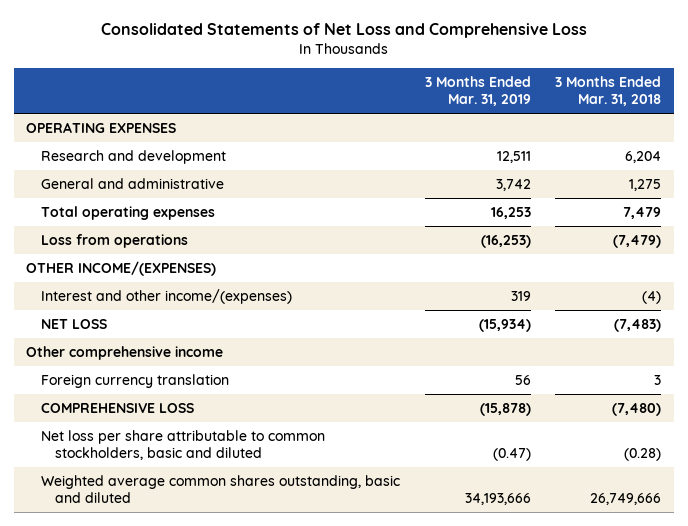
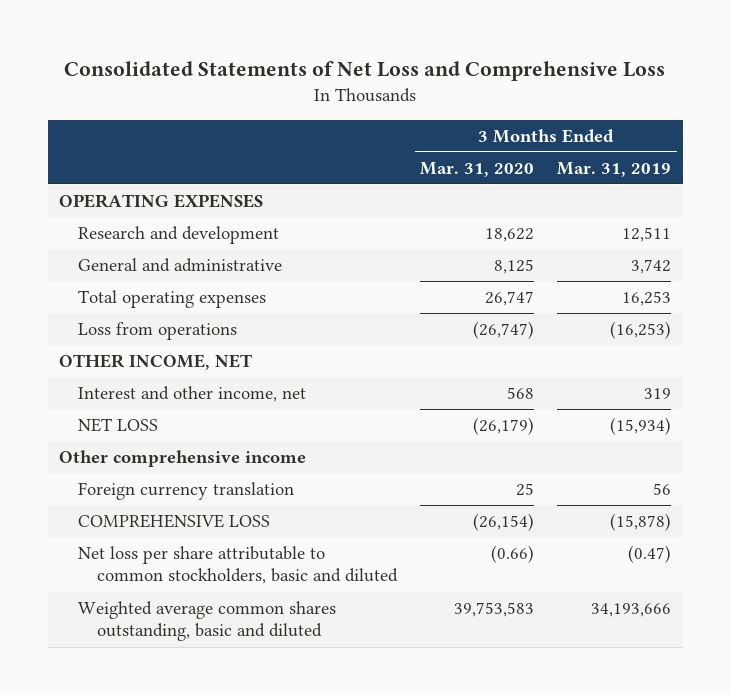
[555,76,662,107] 3 Months Ended Mar. 31, 2018 -> none
none -> [420,161,535,177] Mar. 31, 2020
[26,260,217,276] OTHER INCOME/(EXPENSES) -> [59,354,253,371] OTHER INCOME, NET
[40,288,292,304] Interest and other income/(expenses) -> [78,386,307,403] Interest and other income, net

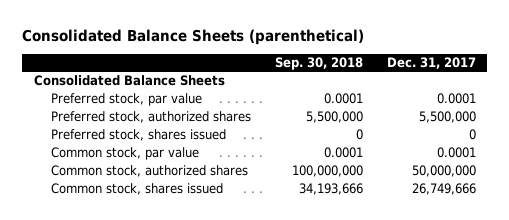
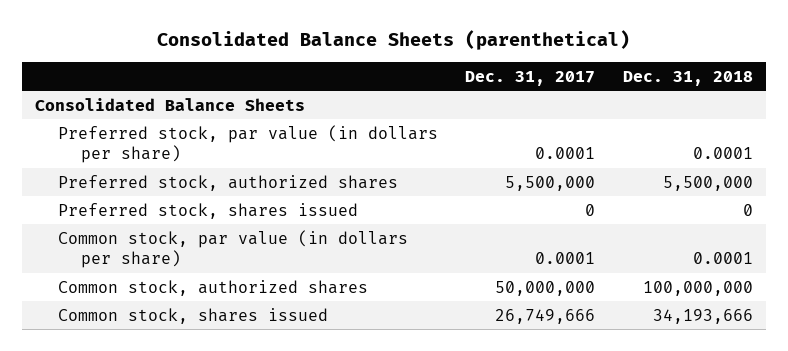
[274,57,363,71] Sep. 30, 2018 -> none
none -> [622,70,753,86] Dec. 31, 2018
[51,93,203,107] Preferred stock, par value -> [58,124,439,164] Preferred stock, par value (in dollars per share)
[51,147,200,161] Common stock, par value -> [58,229,409,269] Common stock, par value (in dollars per share)

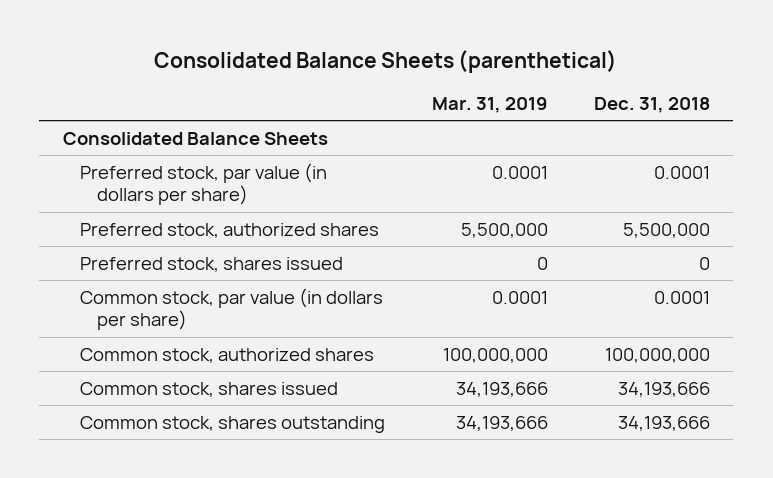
[465,70,596,86] Dec. 31, 2017 -> none
none -> [431,97,548,114] Mar. 31, 2019
none -> [79,415,385,433] Common stock, shares outstanding

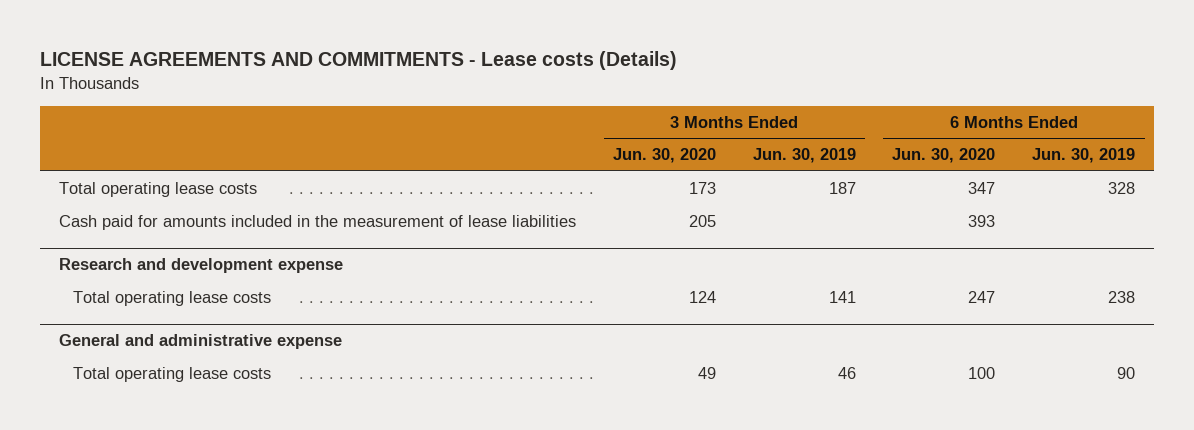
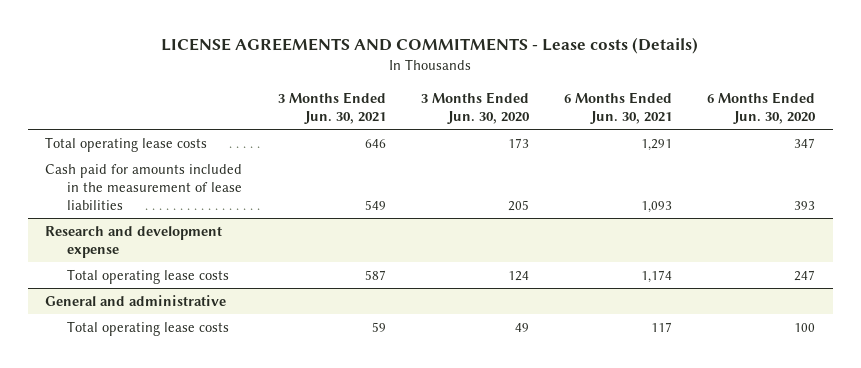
[752,148,856,164] Jun. 30, 2019 -> none
[1032,148,1136,164] Jun. 30, 2019 -> none
none -> [277,91,386,125] 3 Months Ended Jun. 30, 2021
none -> [564,91,673,125] 6 Months Ended Jun. 30, 2021
[58,334,342,350] General and administrative expense -> [45,294,227,306] General and administrative

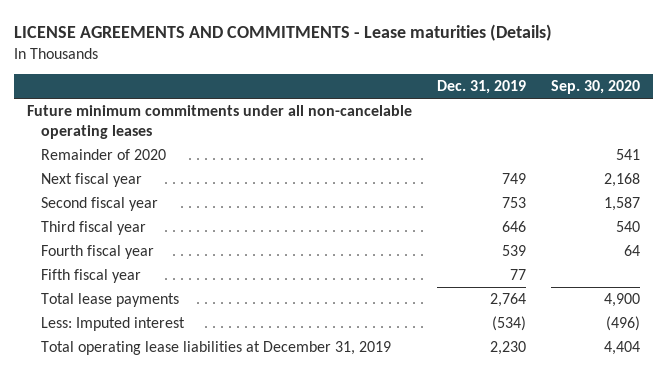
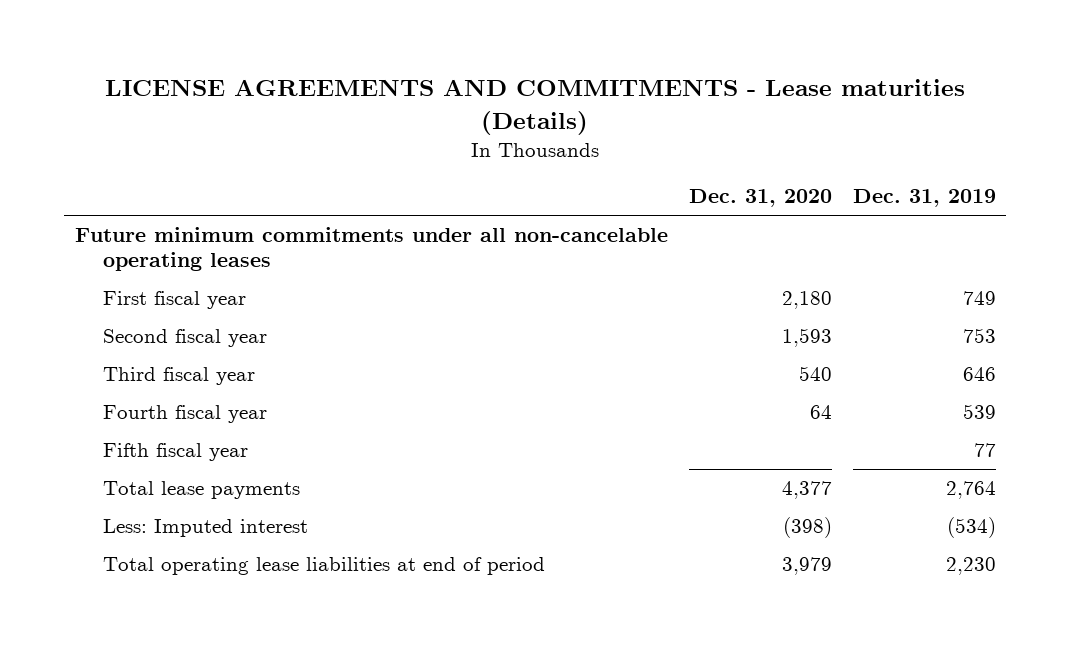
[551,80,641,95] Sep. 30, 2020 -> none
none -> [688,189,832,208] Dec. 31, 2020
[40,149,166,161] Remainder of 2020 -> none
[40,173,142,188] Next fiscal year -> [103,291,247,310] First fiscal year
[40,341,391,356] Total operating lease liabilities at December 31, 2019 -> [103,557,546,576] Total operating lease liabilities at end of period

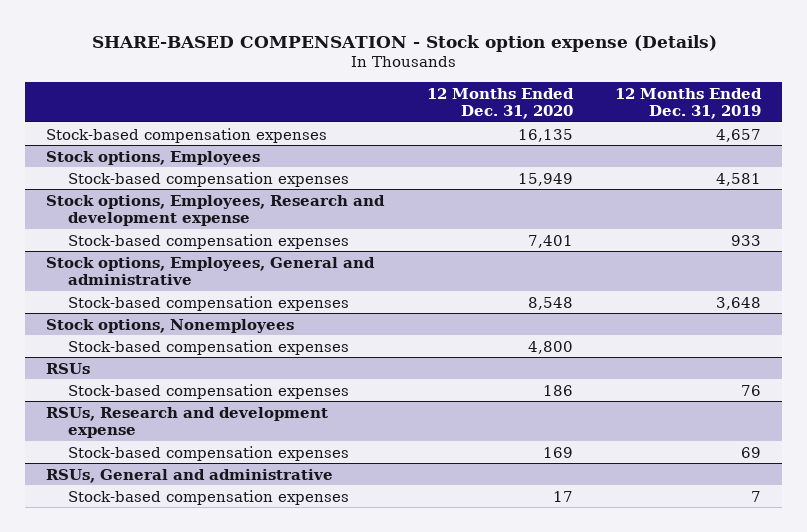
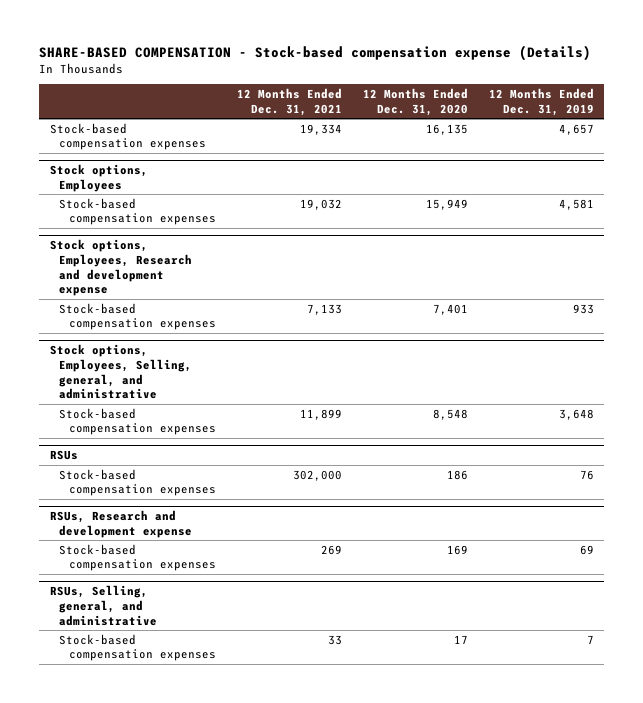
[91,34,717,52] SHARE-BASED COMPENSATION - Stock option expense (Details) -> [39,45,592,62] SHARE-BASED COMPENSATION - Stock-based compensation expense (Details)
none -> [237,88,343,116] 12 Months Ended Dec. 31, 2021
[46,256,376,285] Stock options, Employees, General and administrative -> [49,344,193,400] Stock options, Employees, Selling, general, and administrative
[46,318,295,333] Stock options, Nonemployees -> none
[68,339,350,355] Stock-based compensation expenses -> none
[46,468,334,483] RSUs, General and administrative -> [49,585,158,626] RSUs, Selling, general, and administrative

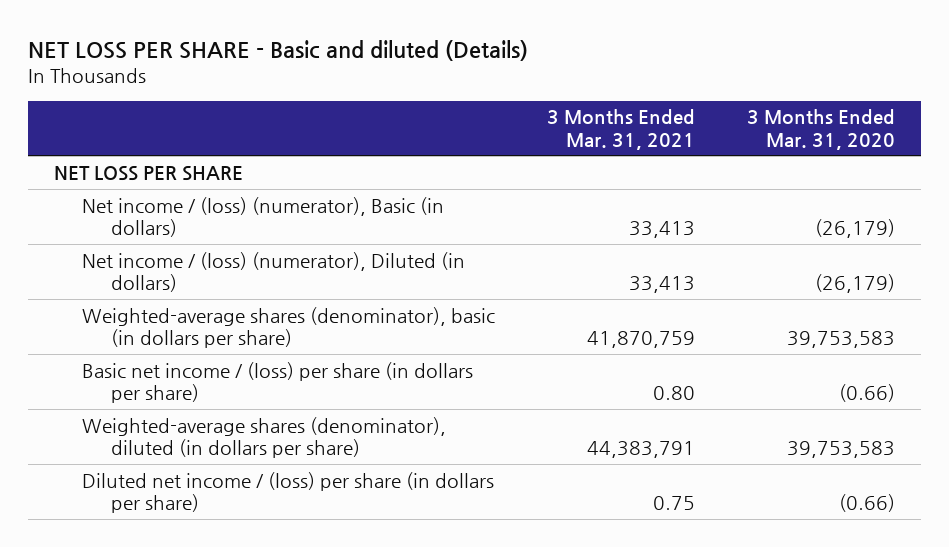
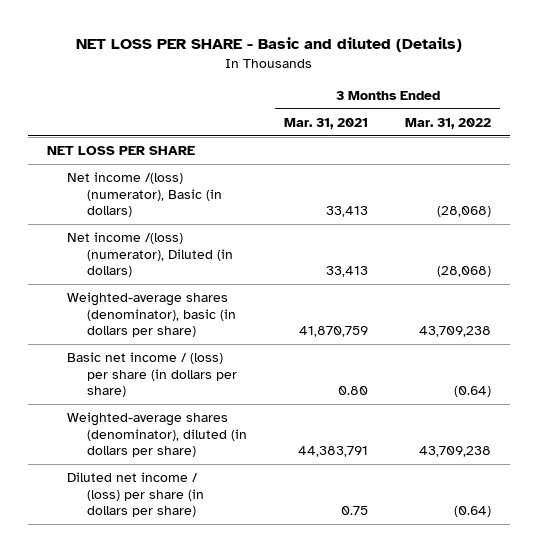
[746,109,895,150] 3 Months Ended Mar. 31, 2020 -> none
none -> [405,117,492,129] Mar. 31, 2022
[82,196,445,238] Net income / (loss) (numerator), Basic (in dollars) -> [66,172,222,217] Net income /(loss) (numerator), Basic (in dollars)
[82,251,466,293] Net income / (loss) (numerator), Diluted (in dollars) -> [66,232,233,277] Net income /(loss) (numerator), Diluted (in dollars)

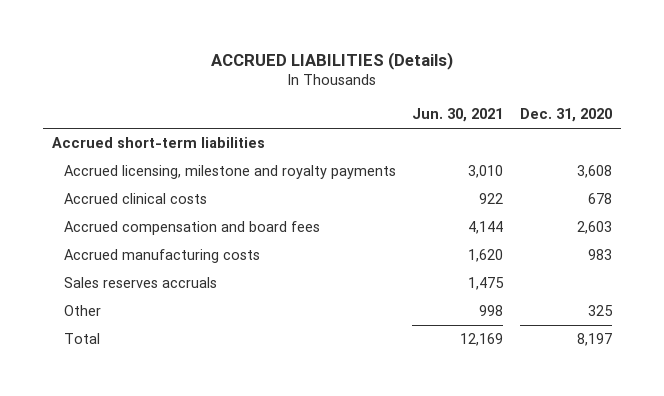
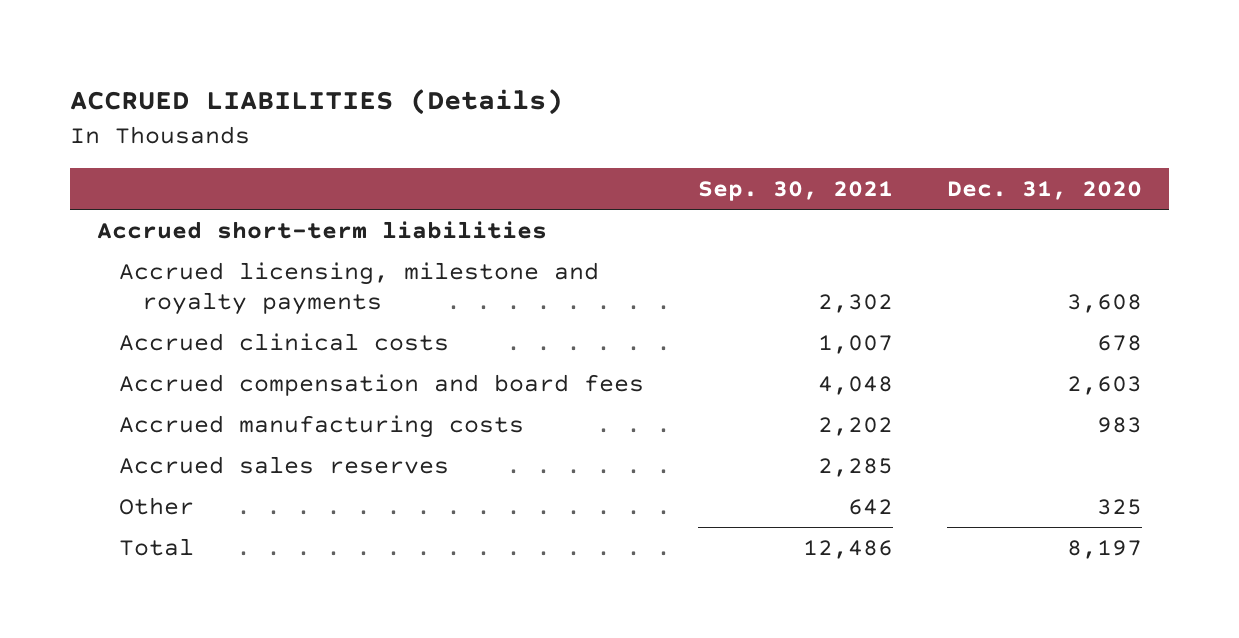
[412,108,504,123] Jun. 30, 2021 -> none
none -> [698,181,894,202] Sep. 30, 2021
[63,277,217,289] Sales reserves accruals -> [119,456,450,475] Accrued sales reserves

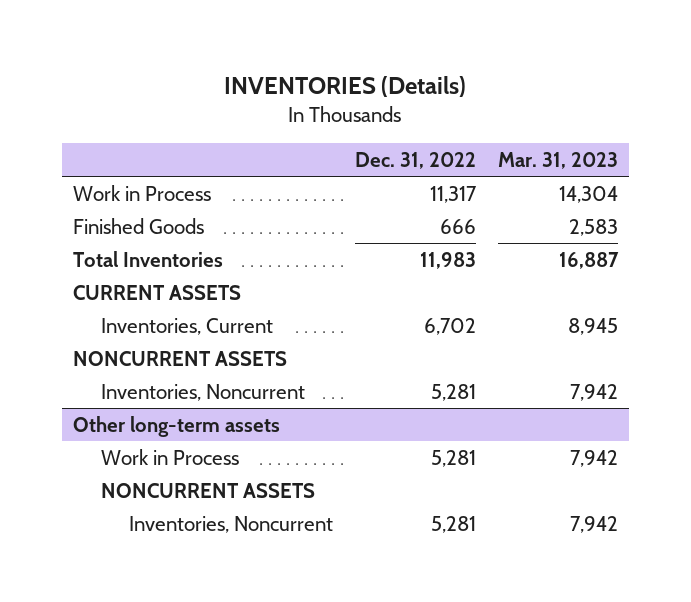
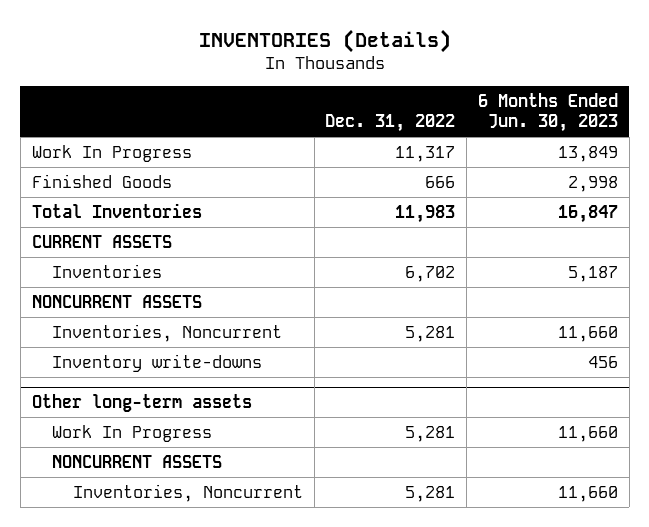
[497,151,618,169] Mar. 31, 2023 -> none
none -> [477,93,618,133] 6 Months Ended Jun. 30, 2023
[73,184,212,201] Work in Process -> [31,144,192,162] Work In Progress
[100,317,273,335] Inventories, Current -> [52,263,163,278] Inventories
none -> [52,353,263,372] Inventory write-downs
[100,448,239,465] Work in Process -> [52,424,213,442] Work In Progress

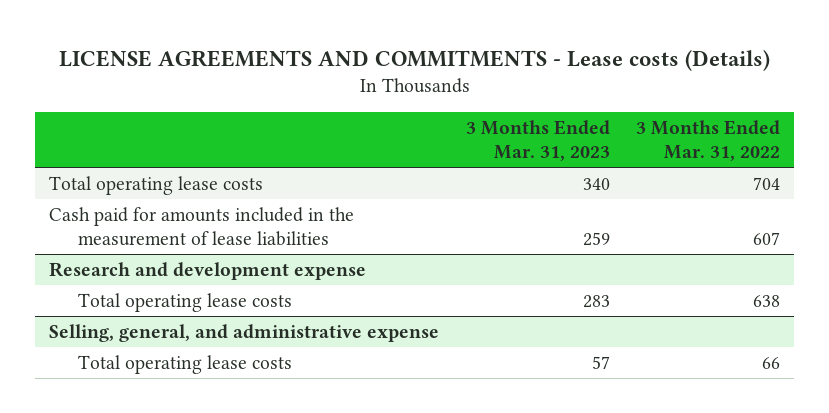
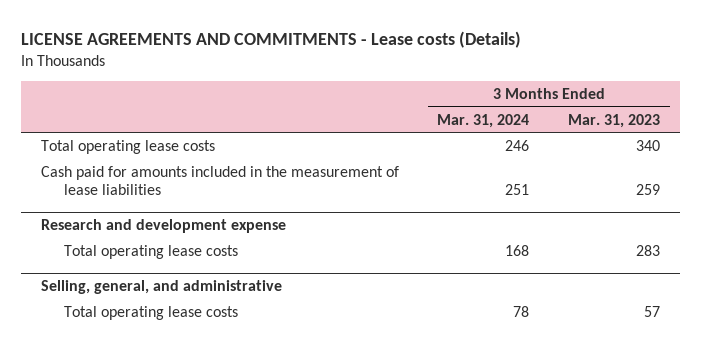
[636,120,781,161] 3 Months Ended Mar. 31, 2022 -> none
none -> [437,113,530,128] Mar. 31, 2024
[48,324,439,343] Selling, general, and administrative expense -> [40,280,282,295] Selling, general, and administrative

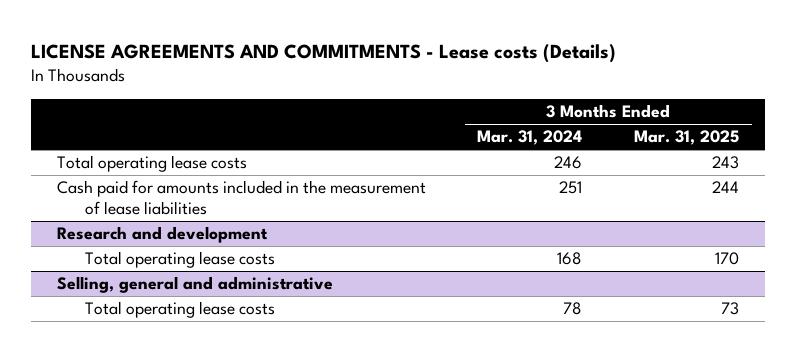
[568,113,661,128] Mar. 31, 2023 -> none
none -> [633,130,739,146] Mar. 31, 2025
[40,219,286,234] Research and development expense -> [56,226,268,244] Research and development
[40,280,282,295] Selling, general, and administrative -> [56,276,333,294] Selling, general and administrative

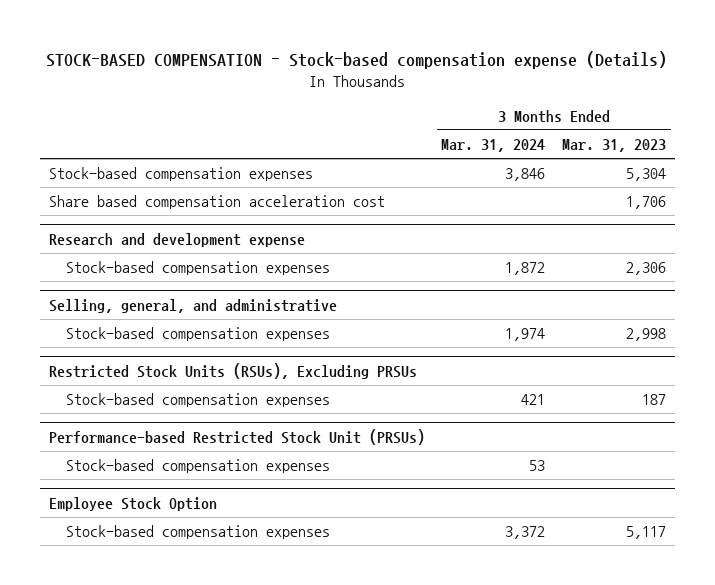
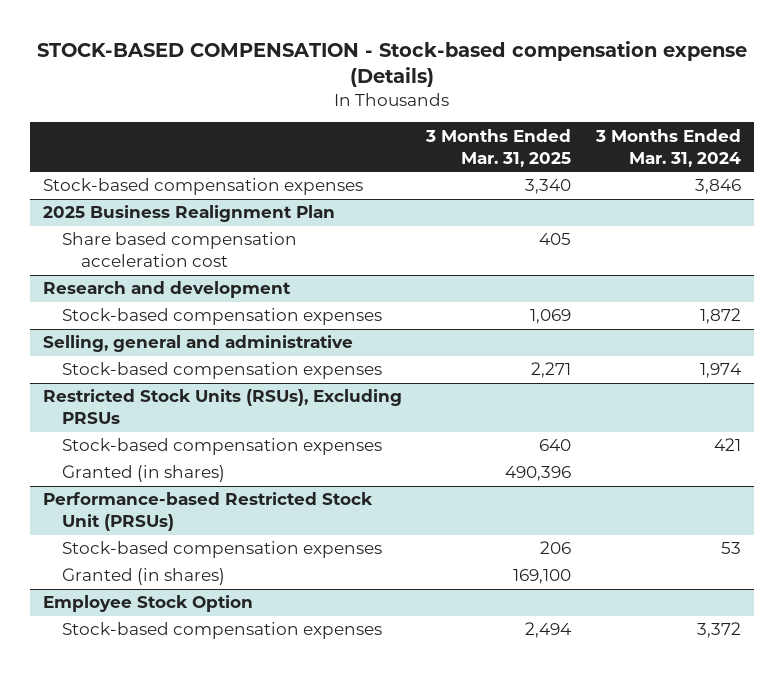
[562,139,667,153] Mar. 31, 2023 -> none
none -> [425,128,572,167] 3 Months Ended Mar. 31, 2025
none -> [42,205,335,223] 2025 Business Realignment Plan
[48,232,305,247] Research and development expense -> [42,281,291,299] Research and development
[48,298,337,313] Selling, general, and administrative -> [42,335,353,353] Selling, general and administrative
none -> [61,465,225,483] Granted (in shares)
none -> [61,568,225,586] Granted (in shares)

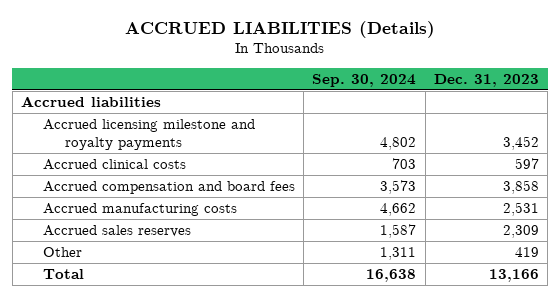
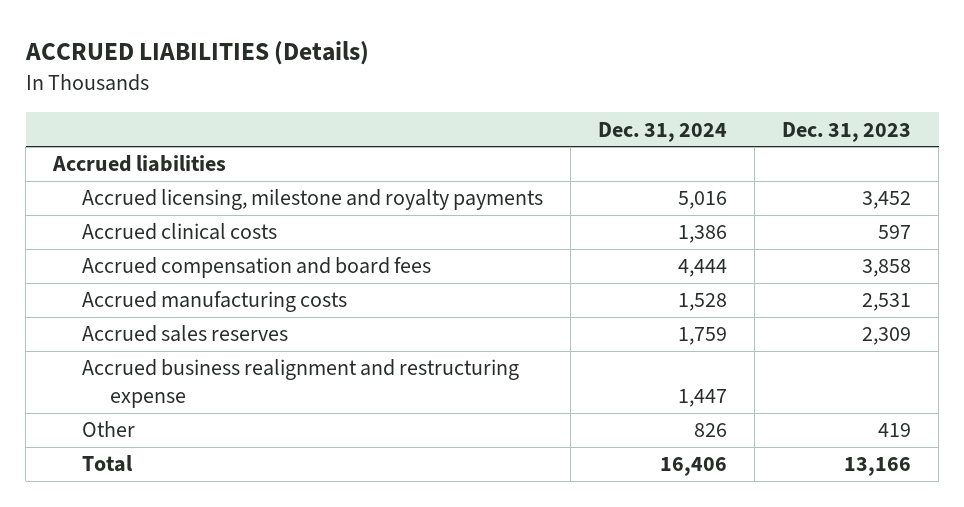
[312,73,417,87] Sep. 30, 2024 -> none
none -> [598,121,728,142] Dec. 31, 2024
[42,119,255,150] Accrued licensing milestone and royalty payments -> [81,189,543,211] Accrued licensing, milestone and royalty payments
none -> [81,359,519,409] Accrued business realignment and restructuring expense

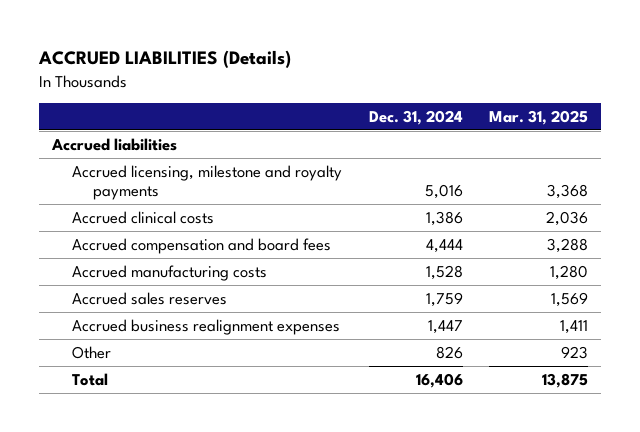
[782,121,912,142] Dec. 31, 2023 -> none
none -> [488,109,588,125] Mar. 31, 2025
[81,359,519,409] Accrued business realignment and restructuring expense -> [72,318,341,335] Accrued business realignment expenses

